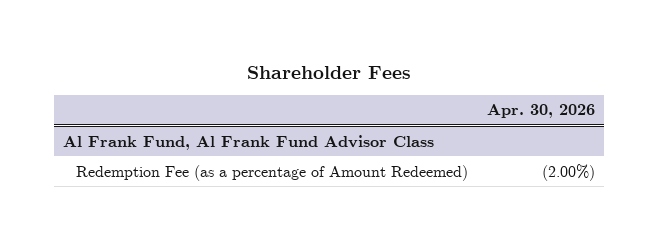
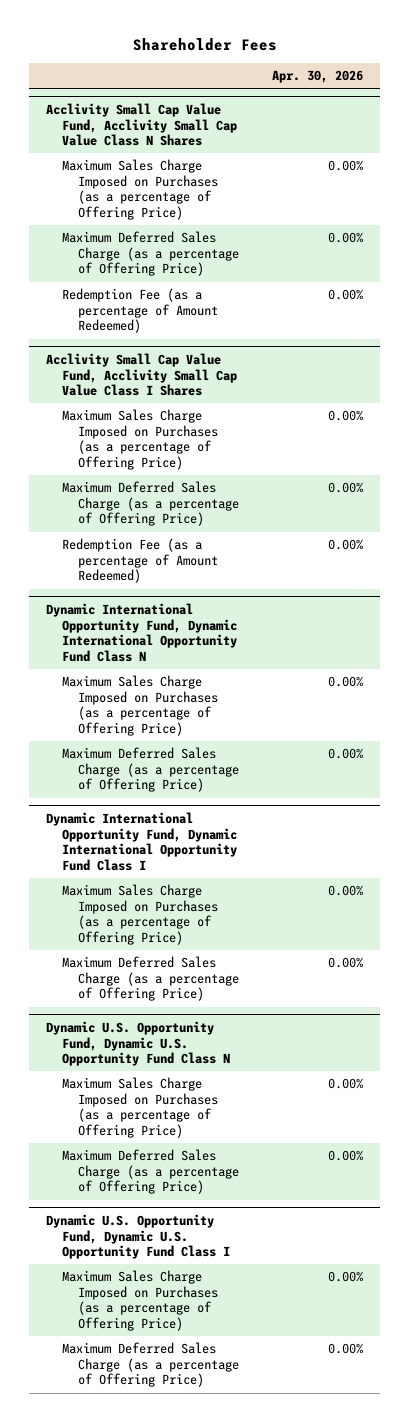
[63,134,435,150] Al Frank Fund, Al Frank Fund Advisor Class -> none
none -> [45,103,238,147] Acclivity Small Cap Value Fund, Acclivity Small Cap Value Class N Shares
none -> [62,159,219,221] Maximum Sales Charge Imposed on Purchases (as a percentage of Offering Price)
none -> [62,231,240,277] Maximum Deferred Sales Charge (as a percentage of Offering Price)
[541,163,595,181] (2.00%) -> [328,289,364,301] 0.00%
none -> [45,353,238,397] Acclivity Small Cap Value Fund, Acclivity Small Cap Value Class I Shares
none -> [62,409,219,471] Maximum Sales Charge Imposed on Purchases (as a percentage of Offering Price)
none -> [62,481,240,527] Maximum Deferred Sales Charge (as a percentage of Offering Price)
none -> [62,538,219,584] Redemption Fee (as a percentage of Amount Redeemed)
none -> [45,603,238,662] Dynamic International Opportunity Fund, Dynamic International Opportunity Fund Class N
none -> [62,675,219,737] Maximum Sales Charge Imposed on Purchases (as a percentage of Offering Price)
none -> [62,747,240,793] Maximum Deferred Sales Charge (as a percentage of Offering Price)
none -> [45,812,238,871] Dynamic International Opportunity Fund, Dynamic International Opportunity Fund Class I
none -> [62,884,219,946] Maximum Sales Charge Imposed on Purchases (as a percentage of Offering Price)
none -> [62,956,240,1002] Maximum Deferred Sales Charge (as a percentage of Offering Price)
none -> [45,1021,231,1067] Dynamic U.S. Opportunity Fund, Dynamic U.S. Opportunity Fund Class N
none -> [62,1077,219,1139] Maximum Sales Charge Imposed on Purchases (as a percentage of Offering Price)
none -> [62,1149,240,1195] Maximum Deferred Sales Charge (as a percentage of Offering Price)
none -> [45,1214,231,1260] Dynamic U.S. Opportunity Fund, Dynamic U.S. Opportunity Fund Class I
none -> [62,1270,219,1332] Maximum Sales Charge Imposed on Purchases (as a percentage of Offering Price)
none -> [62,1342,240,1388] Maximum Deferred Sales Charge (as a percentage of Offering Price)

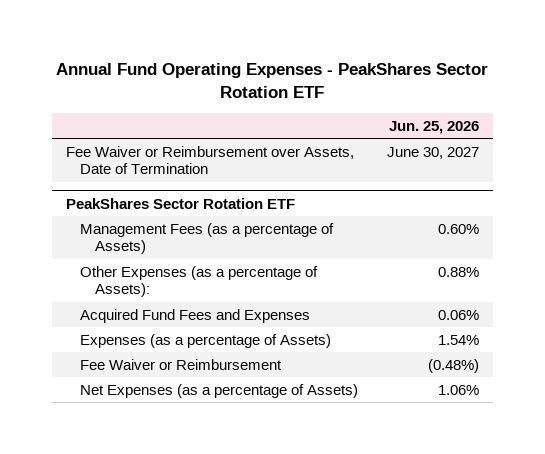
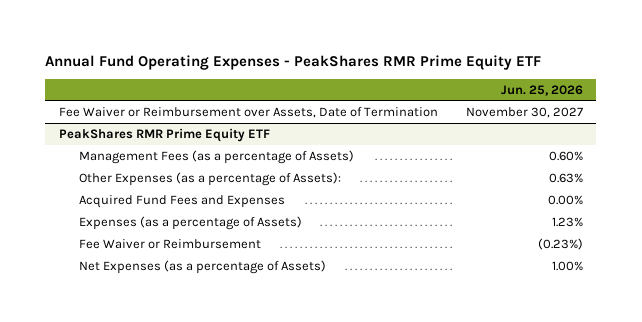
[56,63,489,99] Annual Fund Operating Expenses - PeakShares Sector Rotation ETF -> [45,54,542,70] Annual Fund Operating Expenses - PeakShares RMR Prime Equity ETF
[66,197,296,209] PeakShares Sector Rotation ETF -> none
[386,146,479,159] June 30, 2027 -> [465,106,583,118] November 30, 2027
none -> [59,127,271,142] PeakShares RMR Prime Equity ETF
[437,266,479,277] 0.88% -> [548,172,583,183] 0.63%
[437,309,479,320] 0.06% -> [547,194,583,205] 0.00%
[437,334,479,345] 1.54% -> [551,216,583,227] 1.23%
[427,358,479,373] (0.48%) -> [537,237,583,250] (0.23%)
[437,384,479,395] 1.06% -> [551,260,583,271] 1.00%

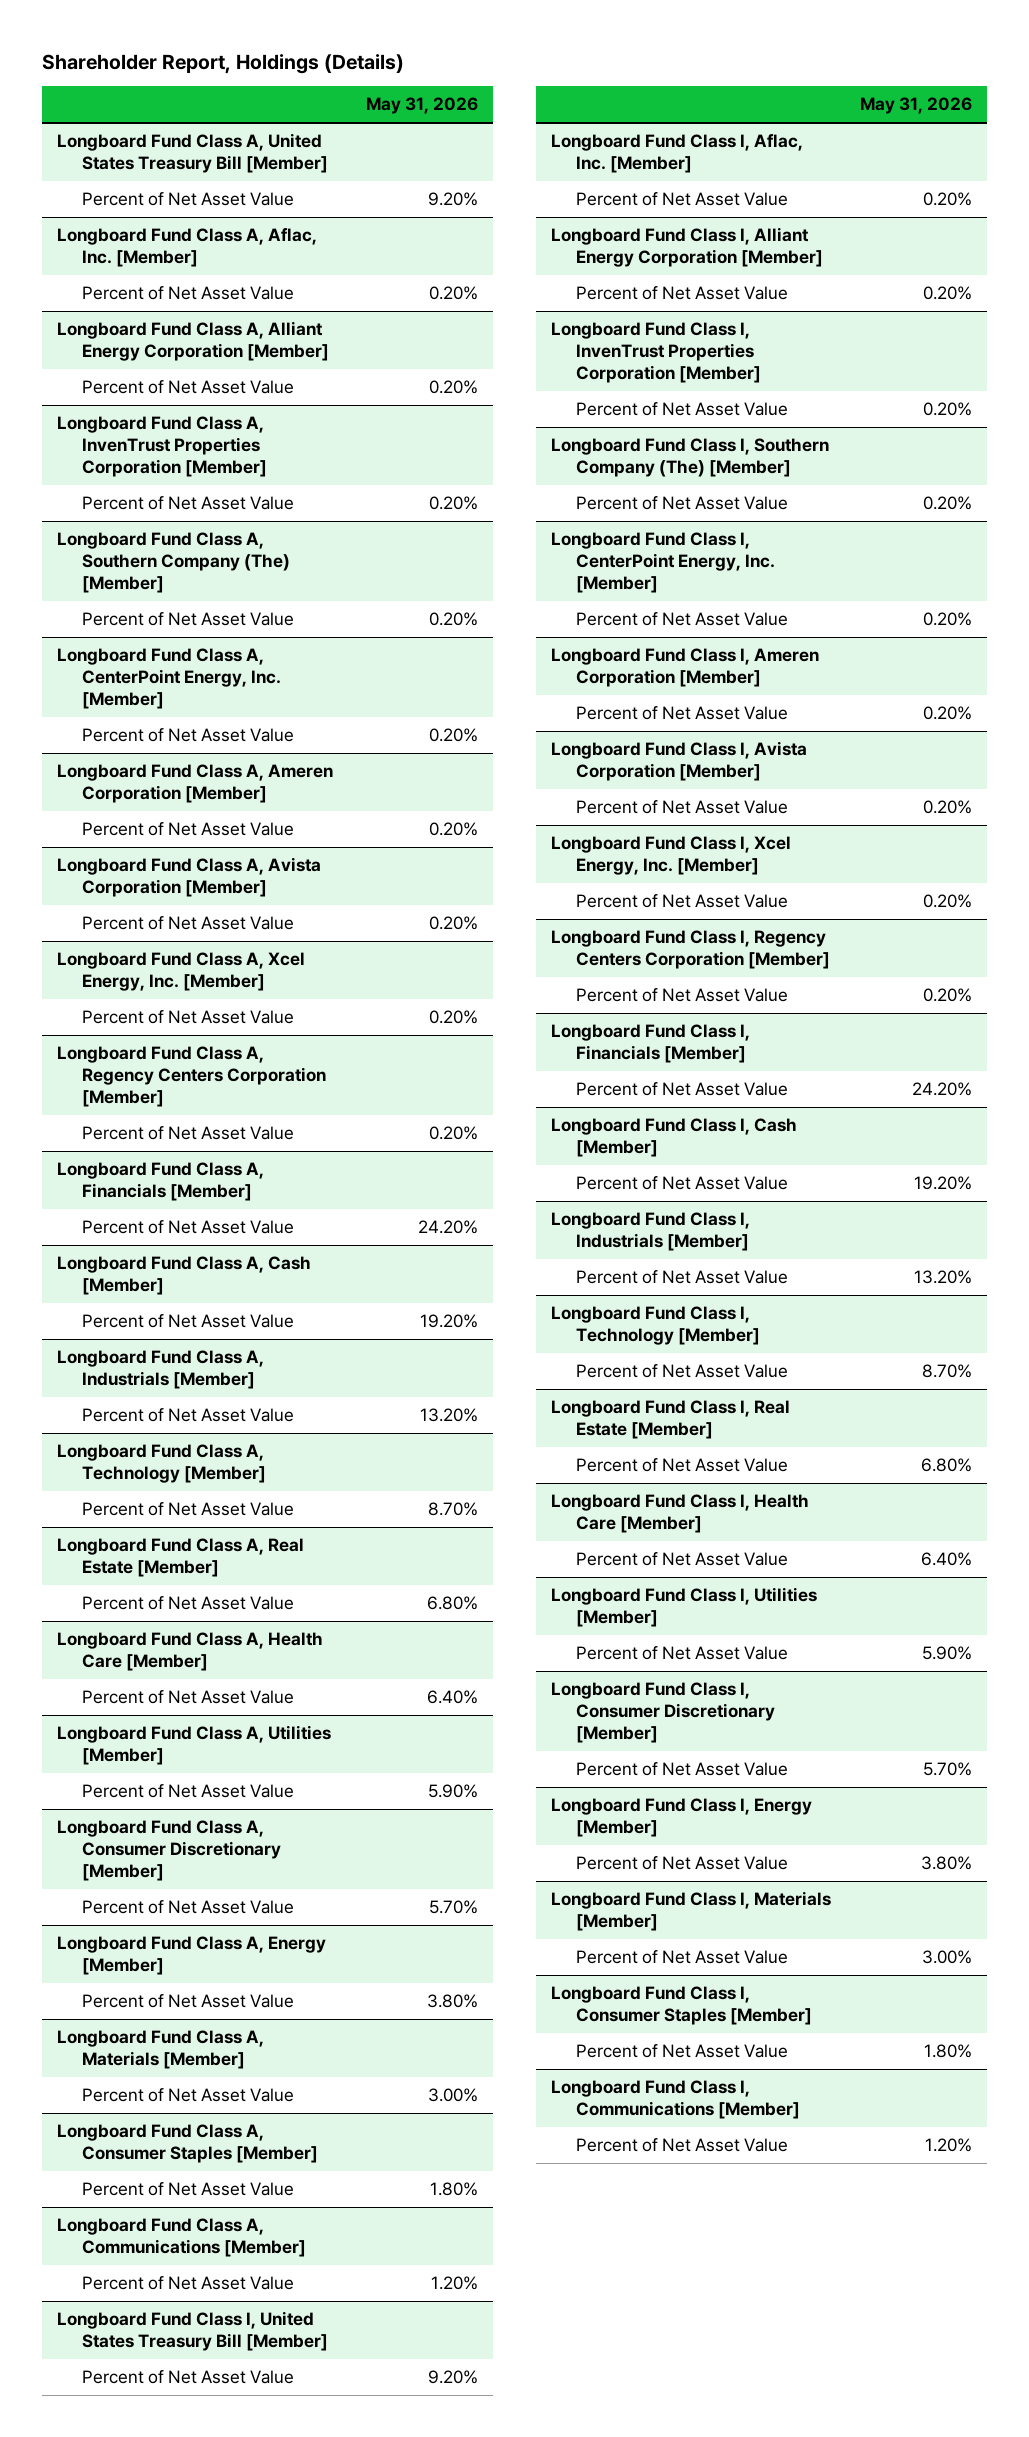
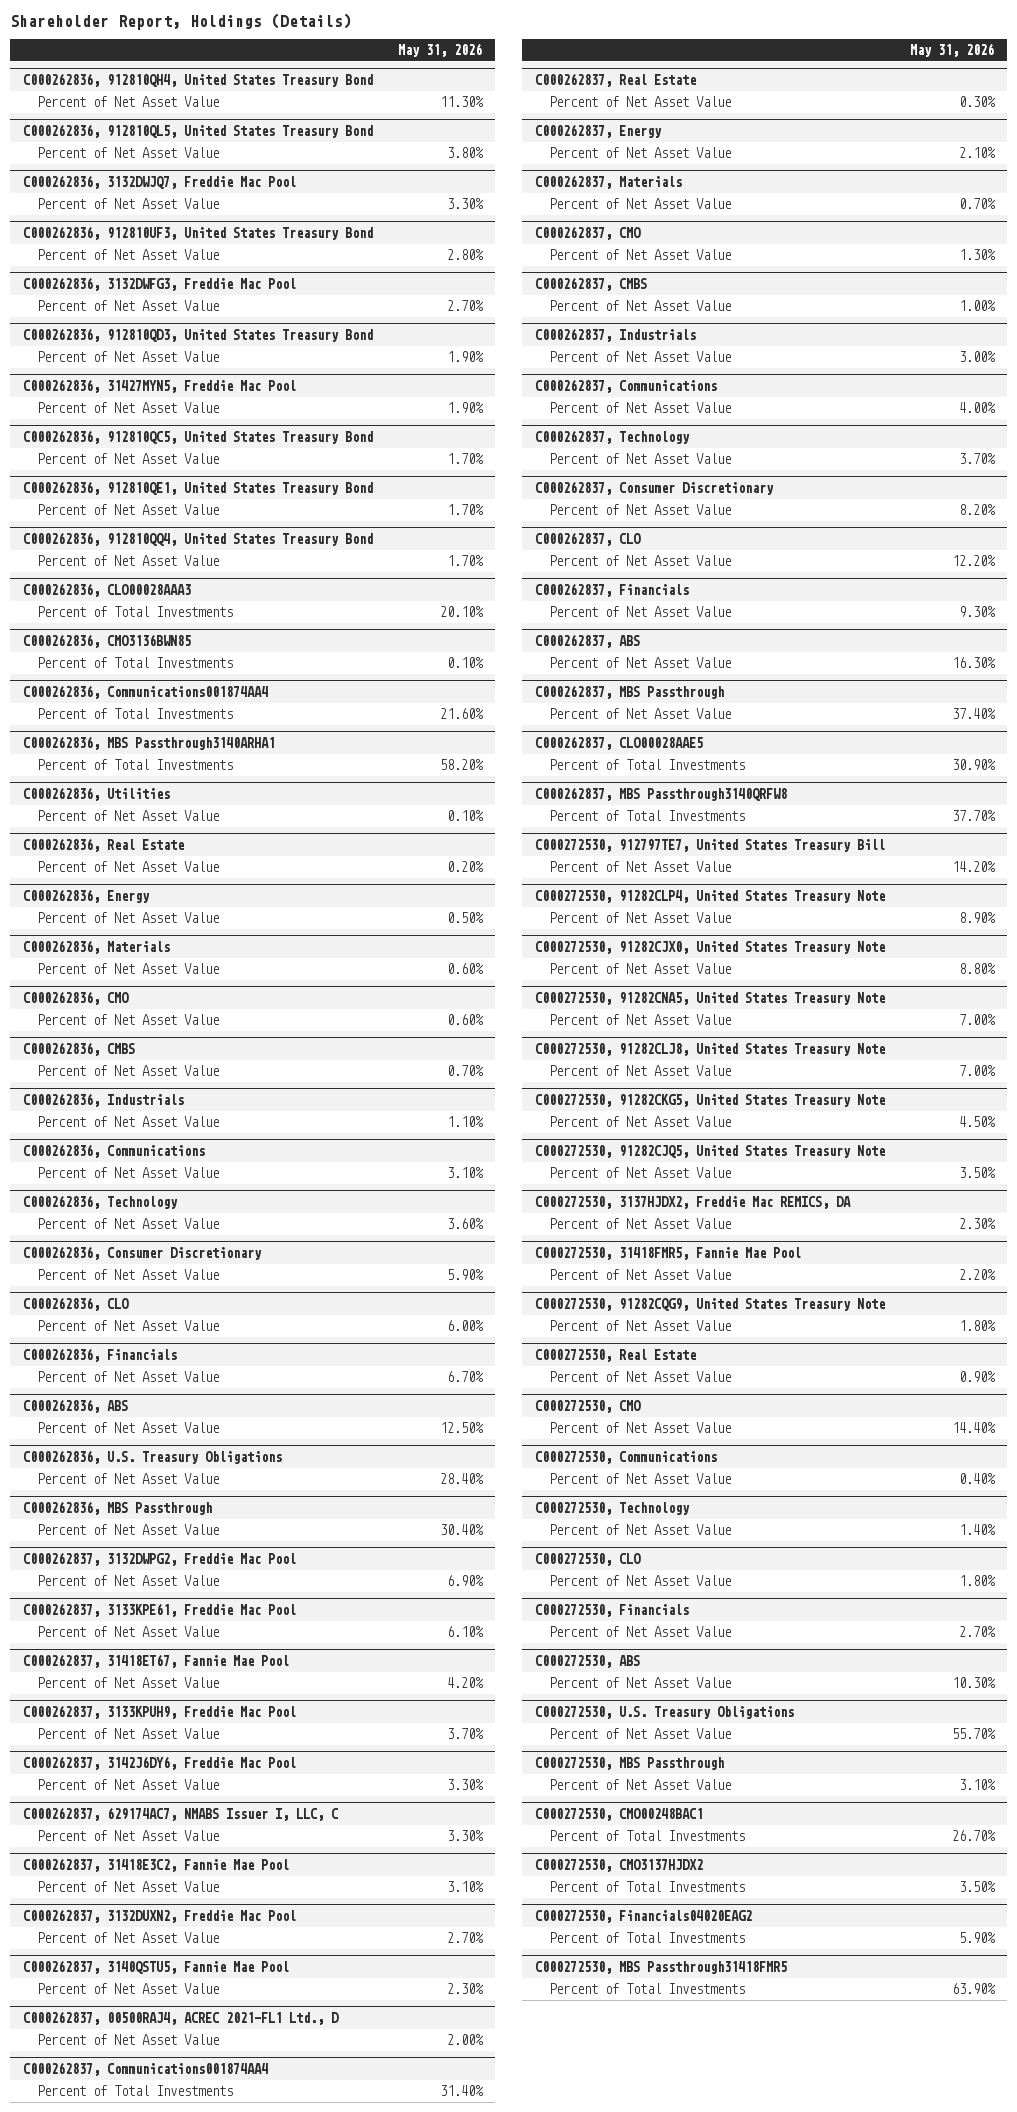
[57,132,328,174] Longboard Fund Class A, United States Treasury Bill [Member] -> none
[57,227,318,268] Longboard Fund Class A, Aflac, Inc. [Member] -> none
[81,285,294,300] Percent of Net Asset Value -> none
[57,320,329,362] Longboard Fund Class A, Alliant Energy Corporation [Member] -> none
[81,379,294,394] Percent of Net Asset Value -> none
[57,415,267,478] Longboard Fund Class A, InvenTrust Properties Corporation [Member] -> none
[81,495,294,510] Percent of Net Asset Value -> none
[57,531,290,594] Longboard Fund Class A, Southern Company (The) [Member] -> none
[81,611,294,626] Percent of Net Asset Value -> none
[57,647,281,710] Longboard Fund Class A, CenterPoint Energy, Inc. [Member] -> none
[81,727,294,742] Percent of Net Asset Value -> none
[57,763,334,804] Longboard Fund Class A, Ameren Corporation [Member] -> none
[81,821,294,836] Percent of Net Asset Value -> none
[57,856,322,898] Longboard Fund Class A, Avista Corporation [Member] -> none
[81,915,294,930] Percent of Net Asset Value -> none
[57,951,306,992] Longboard Fund Class A, Xcel Energy, Inc. [Member] -> none
[81,1009,294,1024] Percent of Net Asset Value -> none
[57,1045,326,1108] Longboard Fund Class A, Regency Centers Corporation [Member] -> none
[81,1125,294,1140] Percent of Net Asset Value -> none
[57,1161,265,1202] Longboard Fund Class A, Financials [Member] -> none
[81,1219,294,1234] Percent of Net Asset Value -> none
[57,1255,312,1296] Longboard Fund Class A, Cash [Member] -> none
[81,1313,294,1328] Percent of Net Asset Value -> none
[57,1349,265,1390] Longboard Fund Class A, Industrials [Member] -> none
[81,1407,294,1422] Percent of Net Asset Value -> none
[57,1443,266,1484] Longboard Fund Class A, Technology [Member] -> none
[81,1501,294,1516] Percent of Net Asset Value -> none
[57,1537,305,1578] Longboard Fund Class A, Real Estate [Member] -> none
[81,1595,294,1610] Percent of Net Asset Value -> none
[57,1631,324,1672] Longboard Fund Class A, Health Care [Member] -> none
[81,1689,294,1704] Percent of Net Asset Value -> none
[57,1724,332,1766] Longboard Fund Class A, Utilities [Member] -> none
[81,1783,294,1798] Percent of Net Asset Value -> none
[57,1819,281,1882] Longboard Fund Class A, Consumer Discretionary [Member] -> none
[81,1899,294,1914] Percent of Net Asset Value -> none
[57,1935,327,1976] Longboard Fund Class A, Energy [Member] -> none
none -> [22,72,373,87] C000262836, 912810QH4, United States Treasury Bond
[428,191,479,206] 9.20% -> [439,96,484,108] 11.30%
none -> [22,123,373,138] C000262836, 912810QL5, United States Treasury Bond
[57,2029,265,2070] Longboard Fund Class A, Materials [Member] -> none
[57,2123,318,2164] Longboard Fund Class A, Consumer Staples [Member] -> none
[57,2217,306,2258] Longboard Fund Class A, Communications [Member] -> none
[57,2310,328,2352] Longboard Fund Class I, United States Treasury Bill [Member] -> none
[551,133,804,174] Longboard Fund Class I, Aflac, Inc. [Member] -> none
[551,226,823,268] Longboard Fund Class I, Alliant Energy Corporation [Member] -> none
[551,321,761,384] Longboard Fund Class I, InvenTrust Properties Corporation [Member] -> none
[551,437,830,478] Longboard Fund Class I, Southern Company (The) [Member] -> none
[551,531,775,594] Longboard Fund Class I, CenterPoint Energy, Inc. [Member] -> none
[551,647,820,688] Longboard Fund Class I, Ameren Corporation [Member] -> none
[575,705,788,720] Percent of Net Asset Value -> none
[551,740,808,782] Longboard Fund Class I, Avista Corporation [Member] -> none
[575,799,788,814] Percent of Net Asset Value -> none
[551,835,792,876] Longboard Fund Class I, Xcel Energy, Inc. [Member] -> none
[575,893,788,908] Percent of Net Asset Value -> none
[551,929,830,970] Longboard Fund Class I, Regency Centers Corporation [Member] -> none
none -> [22,174,296,189] C000262836, 3132DWJQ7, Freddie Mac Pool
[428,2087,479,2102] 3.00% -> [446,198,484,210] 3.30%
none -> [22,225,373,240] C000262836, 912810UF3, United States Treasury Bond
[430,2181,479,2196] 1.80% -> [446,249,484,261] 2.80%
none -> [22,276,296,291] C000262836, 3132DWFG3, Freddie Mac Pool
[431,2275,479,2290] 1.20% -> [446,300,484,312] 2.70%
none -> [22,327,373,342] C000262836, 912810QD3, United States Treasury Bond
[428,2369,479,2384] 9.20% -> [446,351,484,363] 1.90%
none -> [22,378,296,393] C000262836, 31427MYN5, Freddie Mac Pool
[923,191,973,206] 0.20% -> [446,402,484,414] 1.90%
none -> [22,429,373,444] C000262836, 912810QC5, United States Treasury Bond
[923,285,973,300] 0.20% -> [446,453,484,465] 1.70%
none -> [22,480,373,495] C000262836, 912810QE1, United States Treasury Bond
[923,401,973,416] 0.20% -> [446,504,484,516] 1.70%
none -> [22,531,373,546] C000262836, 912810QQ4, United States Treasury Bond
[923,495,973,510] 0.20% -> [446,555,484,567] 1.70%
none -> [22,582,191,597] C000262836, CLO00028AAA3
none -> [36,606,233,618] Percent of Total Investments
none -> [22,633,191,648] C000262836, CMO3136BWN85
none -> [36,657,233,669] Percent of Total Investments
none -> [22,684,268,699] C000262836, Communications001874AA4
none -> [36,708,233,720] Percent of Total Investments
none -> [22,735,275,750] C000262836, MBS Passthrough3140ARHA1
none -> [36,759,233,771] Percent of Total Investments
none -> [22,786,170,801] C000262836, Utilities
[923,611,973,626] 0.20% -> [446,810,484,822] 0.10%
none -> [22,837,184,852] C000262836, Real Estate
[551,1023,751,1064] Longboard Fund Class I, Financials [Member] -> none
[551,1117,798,1158] Longboard Fund Class I, Cash [Member] -> none
[551,1211,751,1252] Longboard Fund Class I, Industrials [Member] -> none
[551,1305,760,1346] Longboard Fund Class I, Technology [Member] -> none
[551,1399,791,1440] Longboard Fund Class I, Real Estate [Member] -> none
[551,1493,810,1534] Longboard Fund Class I, Health Care [Member] -> none
[551,1586,818,1628] Longboard Fund Class I, Utilities [Member] -> none
none -> [22,888,150,903] C000262836, Energy
[912,1081,973,1096] 24.20% -> [446,912,484,924] 0.50%
none -> [22,939,170,954] C000262836, Materials
[914,1175,973,1190] 19.20% -> [446,963,484,975] 0.60%
none -> [22,990,129,1005] C000262836, CMO
[914,1269,973,1284] 13.20% -> [446,1014,484,1026] 0.60%
none -> [22,1041,135,1056] C000262836, CMBS
[922,1363,973,1378] 8.70% -> [446,1065,484,1077] 0.70%
none -> [22,1092,184,1107] C000262836, Industrials
[921,1457,973,1472] 6.80% -> [446,1116,484,1128] 1.10%
none -> [22,1143,205,1158] C000262836, Communications
[921,1551,973,1566] 6.40% -> [446,1167,484,1179] 3.10%
none -> [22,1194,178,1209] C000262836, Technology
none -> [36,1218,219,1230] Percent of Net Asset Value
none -> [22,1245,262,1260] C000262836, Consumer Discretionary
[551,1681,775,1744] Longboard Fund Class I, Consumer Discretionary [Member] -> none
[551,1797,813,1838] Longboard Fund Class I, Energy [Member] -> none
[551,1890,832,1932] Longboard Fund Class I, Materials [Member] -> none
none -> [22,1296,129,1311] C000262836, CLO
[923,1761,973,1776] 5.70% -> [446,1320,484,1332] 6.00%
none -> [22,1347,177,1362] C000262836, Financials
[921,1855,973,1870] 3.80% -> [446,1371,484,1383] 6.70%
none -> [22,1398,128,1413] C000262836, ABS
none -> [36,1422,219,1434] Percent of Net Asset Value
none -> [22,1449,282,1464] C000262836, U.S. Treasury Obligations
none -> [36,1473,219,1485] Percent of Net Asset Value
none -> [22,1500,212,1515] C000262836, MBS Passthrough
none -> [36,1524,219,1536] Percent of Net Asset Value
none -> [22,1551,296,1566] C000262837, 3132DWPG2, Freddie Mac Pool
none -> [36,1575,219,1587] Percent of Net Asset Value
none -> [22,1602,296,1617] C000262837, 3133KPE61, Freddie Mac Pool
none -> [36,1626,219,1638] Percent of Net Asset Value
none -> [22,1653,289,1668] C000262837, 31418ET67, Fannie Mae Pool
none -> [36,1677,219,1689] Percent of Net Asset Value
none -> [22,1704,296,1719] C000262837, 3133KPUH9, Freddie Mac Pool
none -> [36,1728,219,1740] Percent of Net Asset Value
none -> [22,1755,296,1770] C000262837, 3142J6DY6, Freddie Mac Pool
none -> [36,1779,219,1791] Percent of Net Asset Value
none -> [22,1806,338,1821] C000262837, 629174AC7, NMABS Issuer I, LLC, C
none -> [36,1830,219,1842] Percent of Net Asset Value
none -> [22,1857,289,1872] C000262837, 31418E3C2, Fannie Mae Pool
none -> [36,1881,219,1893] Percent of Net Asset Value
none -> [22,1908,296,1923] C000262837, 3132DUXN2, Freddie Mac Pool
none -> [36,1932,219,1944] Percent of Net Asset Value
none -> [22,1959,289,1974] C000262837, 3140QSTU5, Fannie Mae Pool
none -> [36,1983,219,1995] Percent of Net Asset Value
none -> [22,2010,339,2025] C000262837, 00500RAJ4, ACREC 2021-FL1 Ltd., D
none -> [36,2034,219,2046] Percent of Net Asset Value
none -> [22,2061,268,2076] C000262837, Communications001874AA4
none -> [36,2085,233,2097] Percent of Total Investments
none -> [534,72,696,87] C000262837, Real Estate
none -> [548,96,731,108] Percent of Net Asset Value
none -> [534,123,662,138] C000262837, Energy
none -> [548,147,731,159] Percent of Net Asset Value
none -> [534,174,682,189] C000262837, Materials
none -> [548,198,731,210] Percent of Net Asset Value
none -> [534,225,641,240] C000262837, CMO
none -> [548,249,731,261] Percent of Net Asset Value
none -> [534,276,647,291] C000262837, CMBS
none -> [548,300,731,312] Percent of Net Asset Value
none -> [534,327,696,342] C000262837, Industrials
[551,1985,812,2026] Longboard Fund Class I, Consumer Staples [Member] -> none
none -> [534,378,717,393] C000262837, Communications
none -> [548,402,731,414] Percent of Net Asset Value
none -> [534,429,690,444] C000262837, Technology
none -> [548,453,731,465] Percent of Net Asset Value
none -> [534,480,774,495] C000262837, Consumer Discretionary
none -> [548,504,731,516] Percent of Net Asset Value
none -> [534,531,641,546] C000262837, CLO
none -> [548,555,731,567] Percent of Net Asset Value
none -> [534,582,689,597] C000262837, Financials
none -> [548,606,731,618] Percent of Net Asset Value
none -> [534,633,640,648] C000262837, ABS
none -> [548,657,731,669] Percent of Net Asset Value
none -> [534,684,724,699] C000262837, MBS Passthrough
none -> [548,708,731,720] Percent of Net Asset Value
none -> [534,735,703,750] C000262837, CLO00028AAE5
none -> [548,759,745,771] Percent of Total Investments
none -> [534,786,787,801] C000262837, MBS Passthrough3140QRFW8
none -> [548,810,745,822] Percent of Total Investments
none -> [534,838,885,852] C000272530, 912797TE7, United States Treasury Bill
none -> [548,861,731,873] Percent of Net Asset Value
none -> [534,889,885,903] C000272530, 91282CLP4, United States Treasury Note
none -> [548,912,731,924] Percent of Net Asset Value
none -> [534,940,885,954] C000272530, 91282CJX0, United States Treasury Note
none -> [548,963,731,975] Percent of Net Asset Value
none -> [534,991,885,1005] C000272530, 91282CNA5, United States Treasury Note
none -> [548,1014,731,1026] Percent of Net Asset Value
none -> [534,1042,885,1056] C000272530, 91282CLJ8, United States Treasury Note
none -> [548,1065,731,1077] Percent of Net Asset Value
none -> [534,1093,885,1107] C000272530, 91282CKG5, United States Treasury Note
none -> [548,1116,731,1128] Percent of Net Asset Value
none -> [534,1144,885,1158] C000272530, 91282CJQ5, United States Treasury Note
none -> [548,1167,731,1179] Percent of Net Asset Value
none -> [534,1195,851,1209] C000272530, 3137HJDX2, Freddie Mac REMICS, DA
none -> [548,1218,731,1230] Percent of Net Asset Value
none -> [534,1246,801,1260] C000272530, 31418FMR5, Fannie Mae Pool
none -> [548,1269,731,1281] Percent of Net Asset Value
none -> [534,1297,885,1311] C000272530, 91282CQG9, United States Treasury Note
[551,2079,800,2120] Longboard Fund Class I, Communications [Member] -> none
none -> [534,1348,696,1362] C000272530, Real Estate
[925,2137,973,2152] 1.20% -> [959,1371,997,1383] 0.90%
none -> [534,1399,641,1413] C000272530, CMO
none -> [548,1422,731,1434] Percent of Net Asset Value
none -> [534,1450,717,1464] C000272530, Communications
none -> [548,1473,731,1485] Percent of Net Asset Value
none -> [534,1501,690,1515] C000272530, Technology
none -> [548,1524,731,1536] Percent of Net Asset Value
none -> [534,1552,641,1566] C000272530, CLO
none -> [548,1575,731,1587] Percent of Net Asset Value
none -> [534,1603,689,1617] C000272530, Financials
none -> [548,1626,731,1638] Percent of Net Asset Value
none -> [534,1654,640,1668] C000272530, ABS
none -> [548,1677,731,1689] Percent of Net Asset Value
none -> [534,1705,794,1719] C000272530, U.S. Treasury Obligations
none -> [548,1728,731,1740] Percent of Net Asset Value
none -> [534,1756,724,1770] C000272530, MBS Passthrough
none -> [548,1779,731,1791] Percent of Net Asset Value
none -> [534,1807,703,1821] C000272530, CMO00248BAC1
none -> [548,1830,745,1842] Percent of Total Investments
none -> [534,1858,703,1872] C000272530, CMO3137HJDX2
none -> [548,1881,745,1893] Percent of Total Investments
none -> [534,1909,752,1923] C000272530, Financials04020EAG2
none -> [548,1932,745,1944] Percent of Total Investments
none -> [534,1960,787,1974] C000272530, MBS Passthrough31418FMR5
none -> [548,1983,745,1995] Percent of Total Investments

